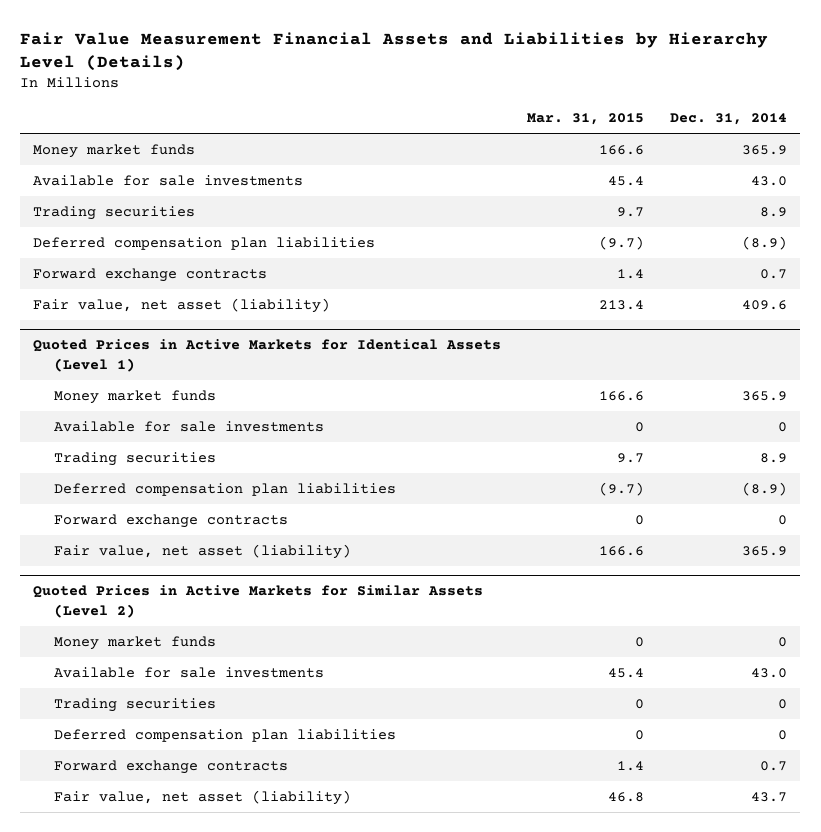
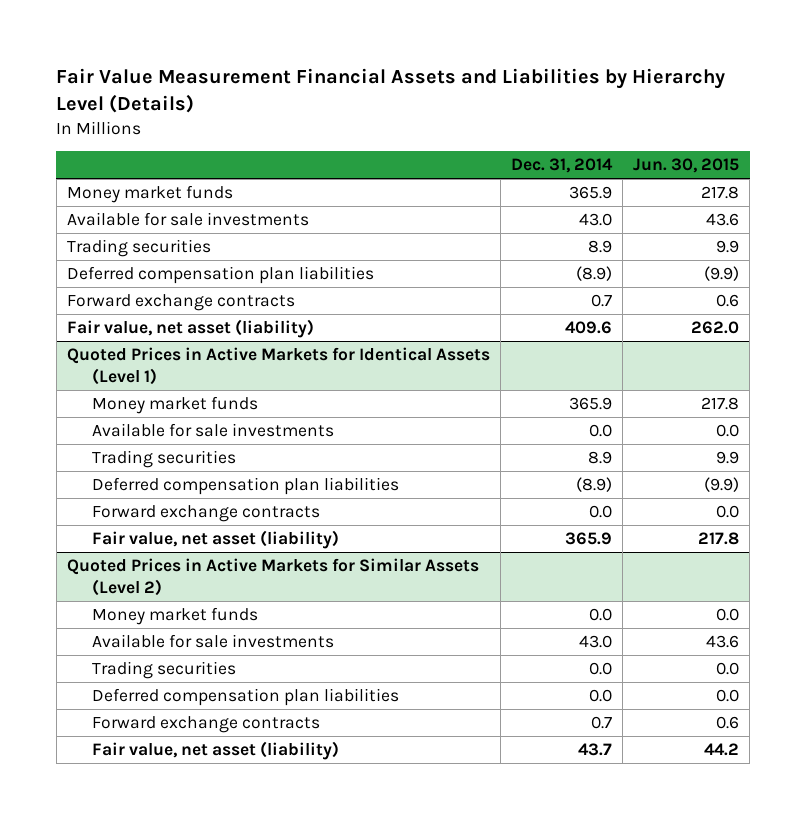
[527,113,645,126] Mar. 31, 2015 -> none
none -> [633,158,740,174] Jun. 30, 2015
[778,421,788,432] 0 -> [588,424,612,438] 0.0
[778,514,788,525] 0 -> [588,505,612,519] 0.0
[778,636,788,647] 0 -> [588,608,612,622] 0.0
[778,698,788,709] 0 -> [588,662,612,676] 0.0
[778,729,788,740] 0 -> [588,689,612,703] 0.0

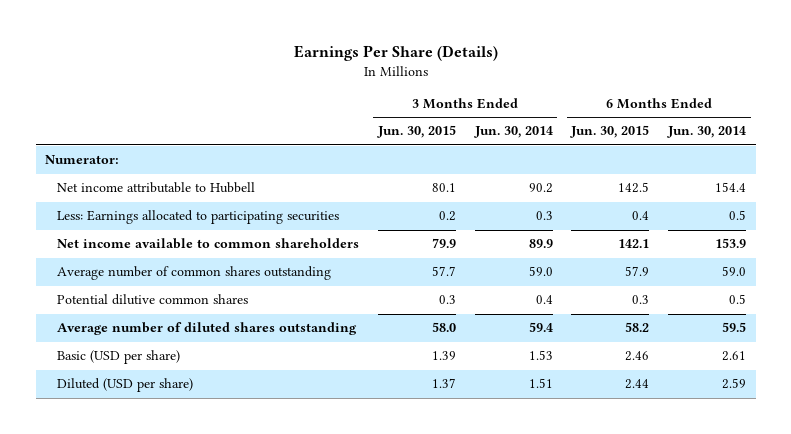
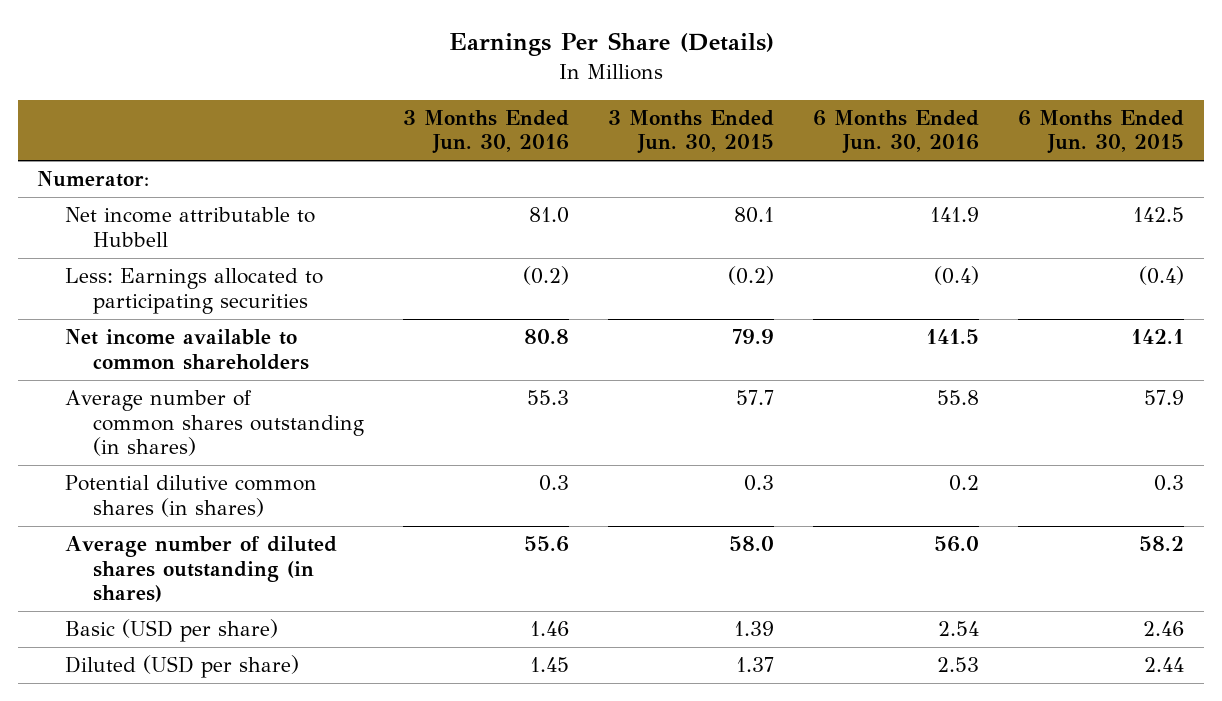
[473,126,553,139] Jun. 30, 2014 -> none
[667,126,747,139] Jun. 30, 2014 -> none
none -> [403,109,570,155] 3 Months Ended Jun. 30, 2016
none -> [813,109,980,155] 6 Months Ended Jun. 30, 2016
[438,211,456,222] 0.2 -> [728,266,775,286] (0.2)
[632,211,650,221] 0.4 -> [1139,266,1185,286] (0.4)
[56,266,331,281] Average number of common shares outstanding -> [65,390,365,456] Average number of common shares outstanding (in shares)
[56,294,248,306] Potential dilutive common shares -> [65,475,318,517] Potential dilutive common shares (in shares)
[56,322,357,336] Average number of diluted shares outstanding -> [65,536,338,602] Average number of diluted shares outstanding (in shares)

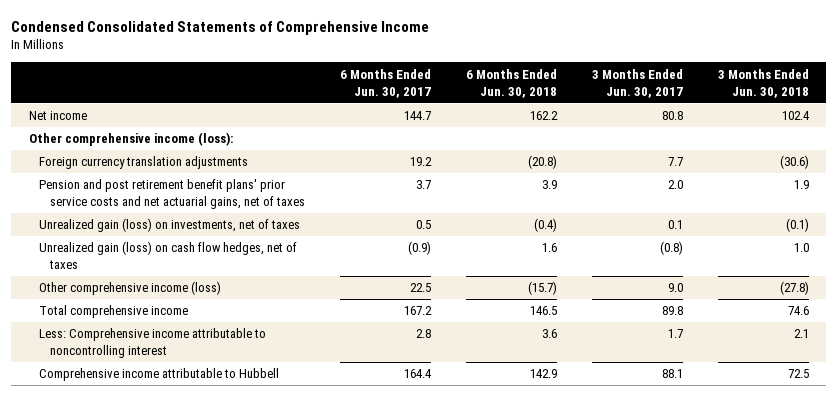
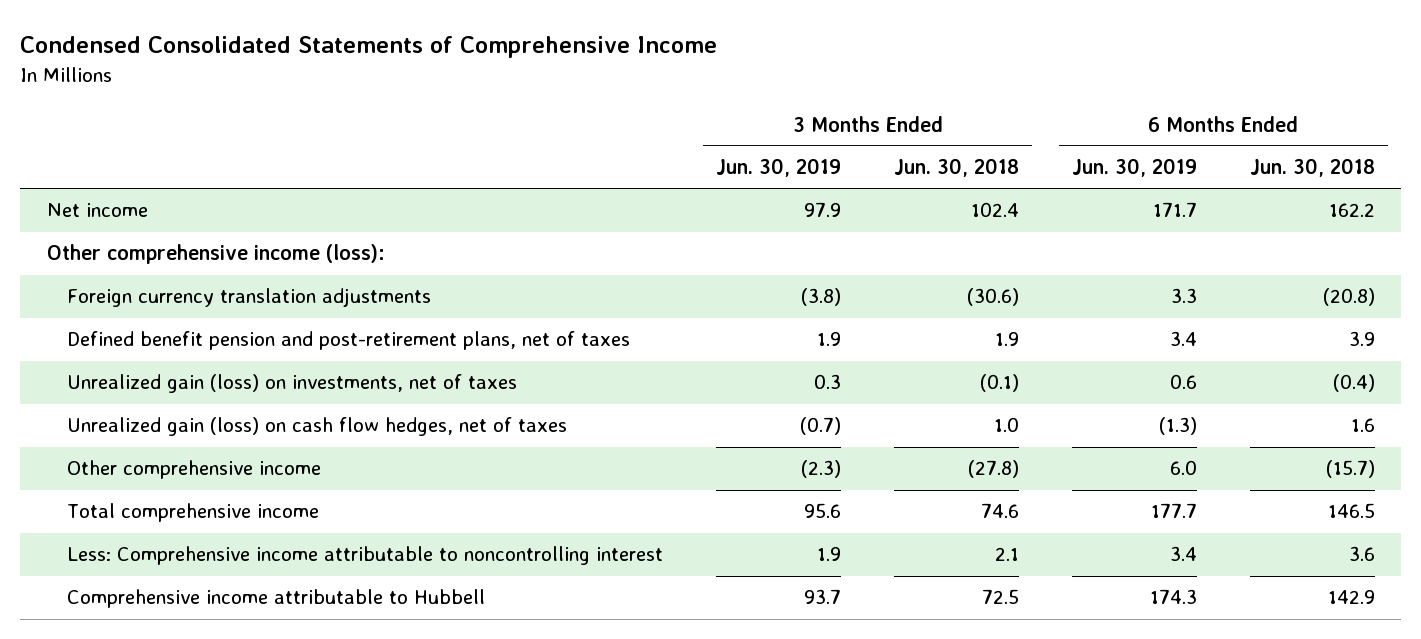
[339,68,431,98] 6 Months Ended Jun. 30, 2017 -> none
[591,68,683,98] 3 Months Ended Jun. 30, 2017 -> none
none -> [716,158,842,178] Jun. 30, 2019
none -> [1071,158,1197,178] Jun. 30, 2019
[39,179,305,210] Pension and post retirement benefit plans' prior service costs and net actuarial gains, net of taxes -> [67,331,631,351] Defined benefit pension and post-retirement plans, net of taxes
[39,281,222,296] Other comprehensive income (loss) -> [67,460,322,480] Other comprehensive income

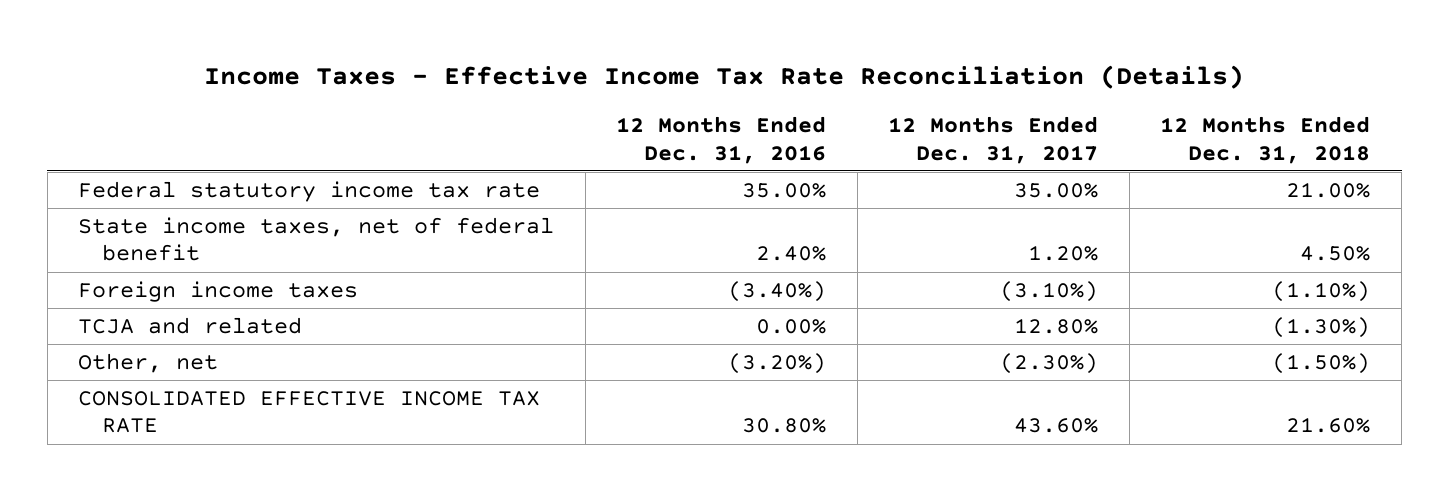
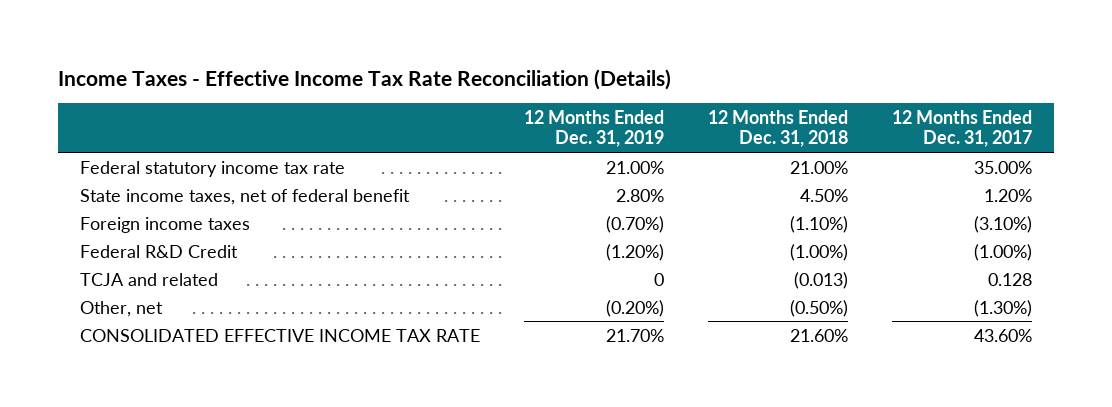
[616,116,827,164] 12 Months Ended Dec. 31, 2016 -> none
none -> [523,109,664,148] 12 Months Ended Dec. 31, 2019
none -> [79,244,238,258] Federal R&D Credit
[1014,318,1099,335] 12.80% -> [988,272,1033,286] 0.128
[1272,317,1371,339] (1.30%) -> [793,271,848,289] (0.013)
[1000,353,1099,375] (2.30%) -> [974,299,1033,317] (1.30%)
[1272,353,1371,375] (1.50%) -> [789,299,848,317] (0.50%)

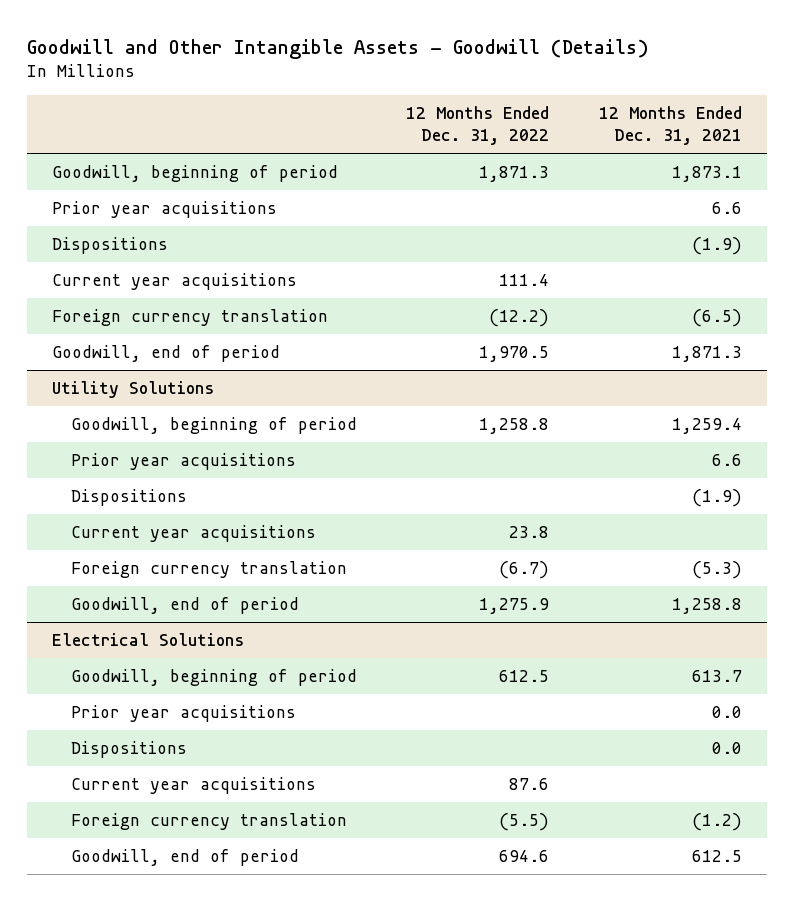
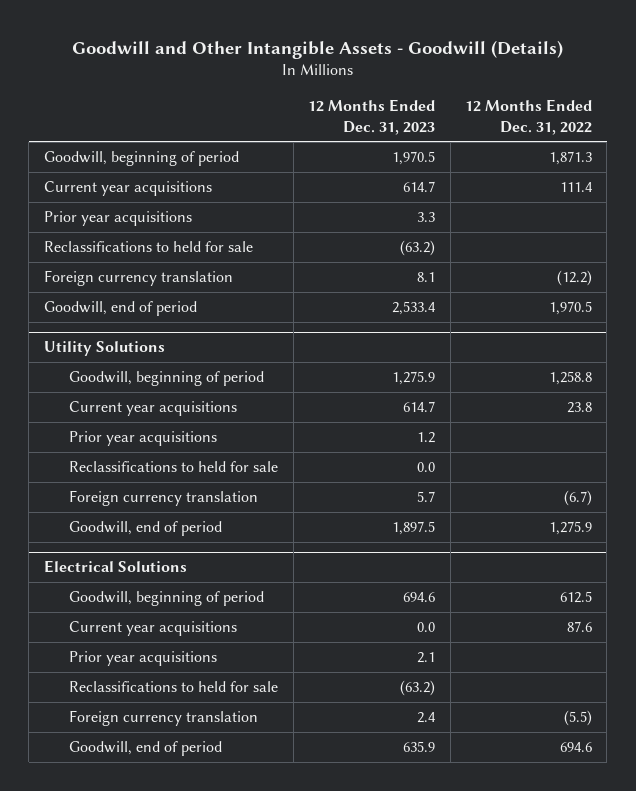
[599,105,743,146] 12 Months Ended Dec. 31, 2021 -> none
none -> [308,99,436,135] 12 Months Ended Dec. 31, 2023
[51,237,168,255] Dispositions -> none
[51,201,277,219] Prior year acquisitions -> [43,211,192,227] Prior year acquisitions
none -> [43,241,253,253] Reclassifications to held for sale
[70,489,187,507] Dispositions -> none
[70,453,296,471] Prior year acquisitions -> [69,431,218,447] Prior year acquisitions
none -> [69,461,279,473] Reclassifications to held for sale
[70,741,187,759] Dispositions -> none
[70,705,296,723] Prior year acquisitions -> [69,651,218,667] Prior year acquisitions
none -> [69,681,279,693] Reclassifications to held for sale

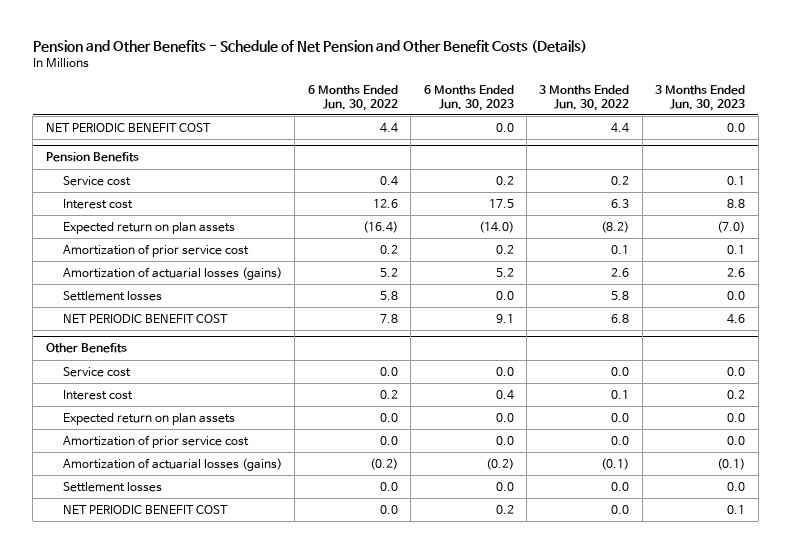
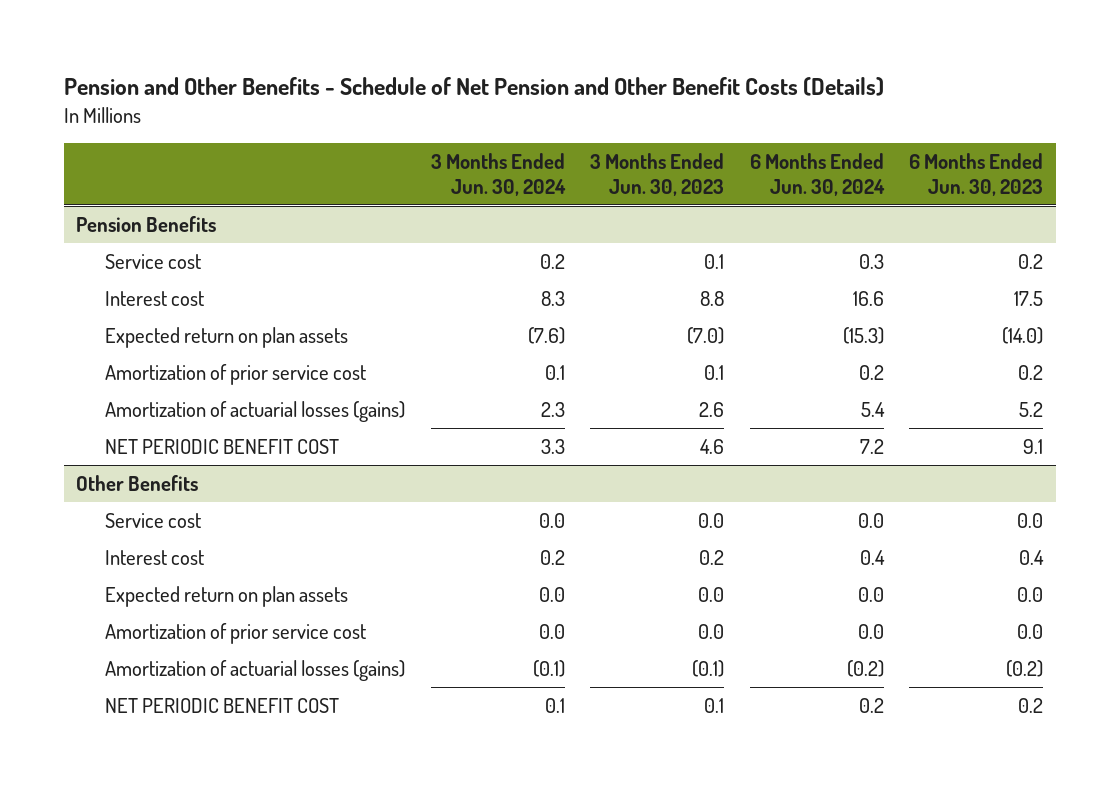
[307,84,398,111] 6 Months Ended Jun. 30, 2022 -> none
[539,84,630,111] 3 Months Ended Jun. 30, 2022 -> none
none -> [430,152,566,196] 3 Months Ended Jun. 30, 2024
none -> [749,152,885,196] 6 Months Ended Jun. 30, 2024
[45,122,211,132] NET PERIODIC BENEFIT COST -> none
[62,290,162,301] Settlement losses -> none
[62,481,162,492] Settlement losses -> none

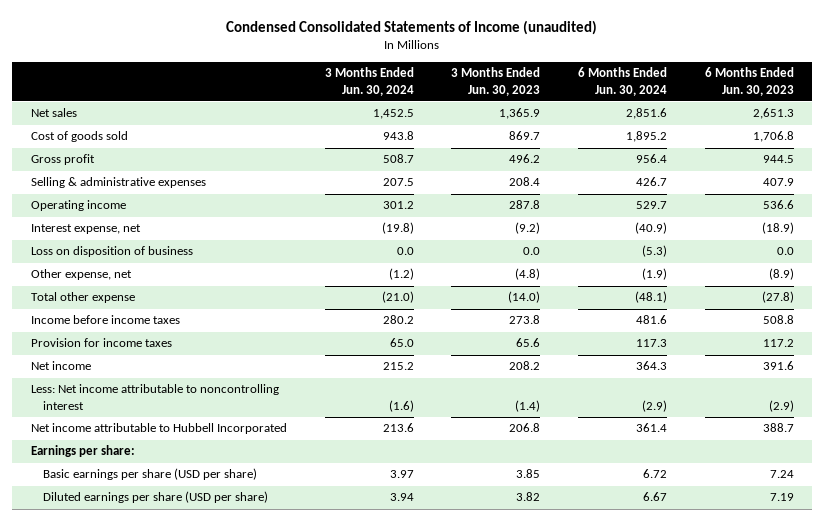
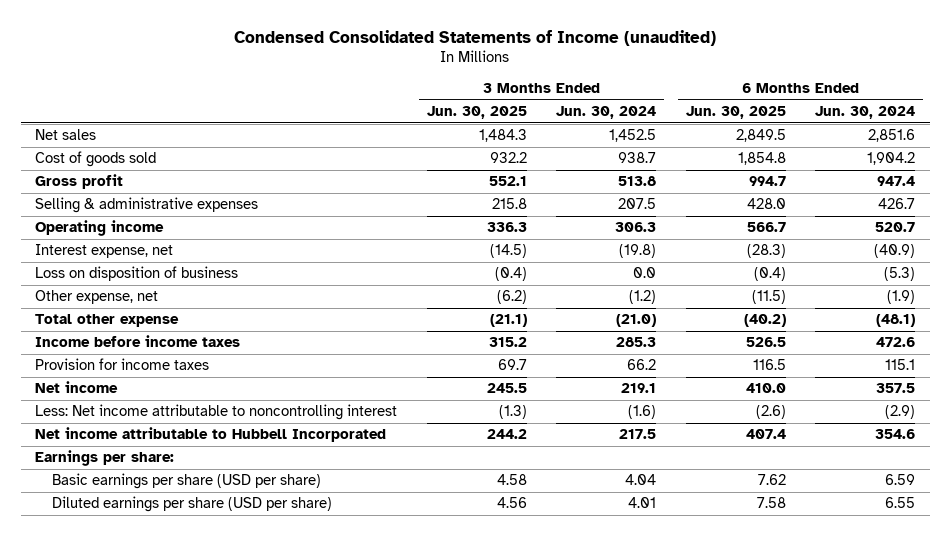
[451,67,541,96] 3 Months Ended Jun. 30, 2023 -> none
[704,67,794,96] 6 Months Ended Jun. 30, 2023 -> none
none -> [426,106,527,120] Jun. 30, 2025
none -> [685,106,786,120] Jun. 30, 2025
[382,131,414,141] 943.8 -> [618,152,657,164] 938.7
[626,131,668,143] 1,895.2 -> [867,152,916,166] 1,904.2
[382,154,414,164] 508.7 -> [618,176,657,187] 513.8
[636,154,668,164] 956.4 -> [877,176,916,187] 947.4
[382,201,414,210] 301.2 -> [615,222,657,233] 306.3
[636,201,668,210] 529.7 -> [875,222,916,233] 520.7
[382,315,414,325] 280.2 -> [616,337,657,348] 285.3
[636,315,668,325] 481.6 -> [876,337,916,348] 472.6
[389,338,414,348] 65.0 -> [627,359,657,371] 66.2
[636,339,668,348] 117.3 -> [885,359,916,371] 115.1
[382,362,414,371] 215.2 -> [621,383,657,394] 219.1
[636,361,668,371] 364.3 -> [876,383,916,394] 357.5
[382,423,414,433] 213.6 -> [619,429,657,440] 217.5
[636,423,668,433] 361.4 -> [875,429,916,440] 354.6
[389,470,414,479] 3.97 -> [625,474,657,486] 4.04
[643,469,668,479] 6.72 -> [885,474,916,486] 6.59
[389,493,414,502] 3.94 -> [628,497,657,509] 4.01
[643,492,668,502] 6.67 -> [885,497,916,509] 6.55

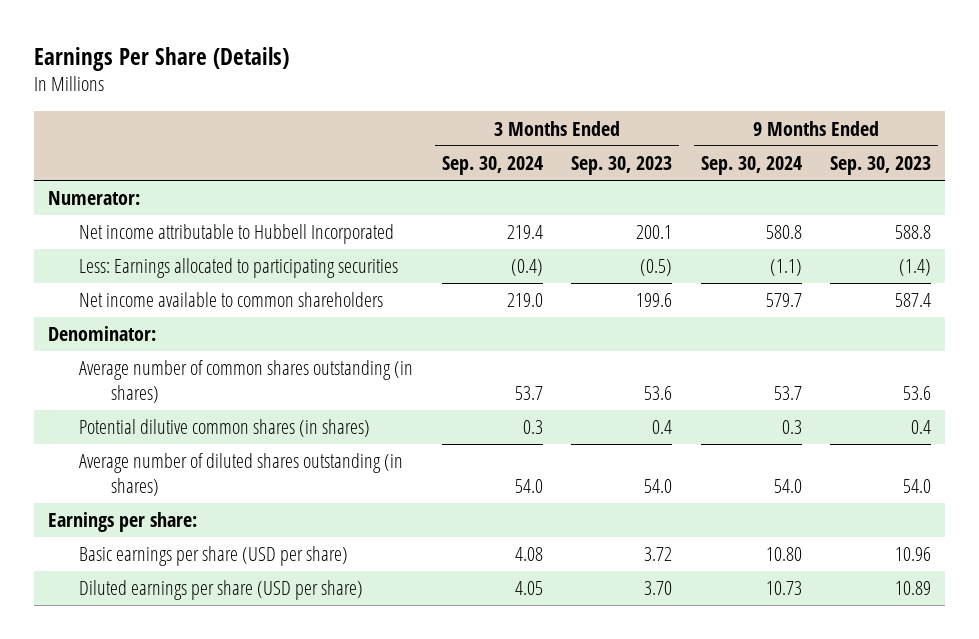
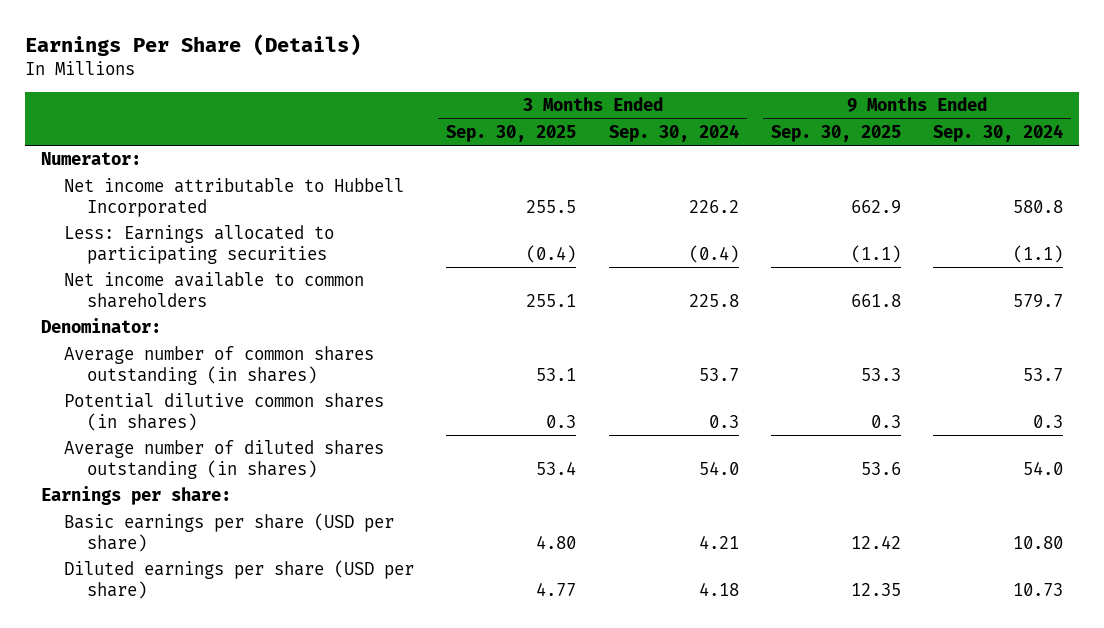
[571,155,673,175] Sep. 30, 2023 -> none
[830,155,932,175] Sep. 30, 2023 -> none
none -> [446,124,577,142] Sep. 30, 2025
none -> [770,124,901,142] Sep. 30, 2025
[506,225,543,240] 219.4 -> [688,199,739,213] 226.2
[506,293,543,308] 219.0 -> [688,293,739,307] 225.8
[514,547,543,562] 4.08 -> [698,534,739,549] 4.21
[514,581,543,596] 4.05 -> [698,581,739,596] 4.18

